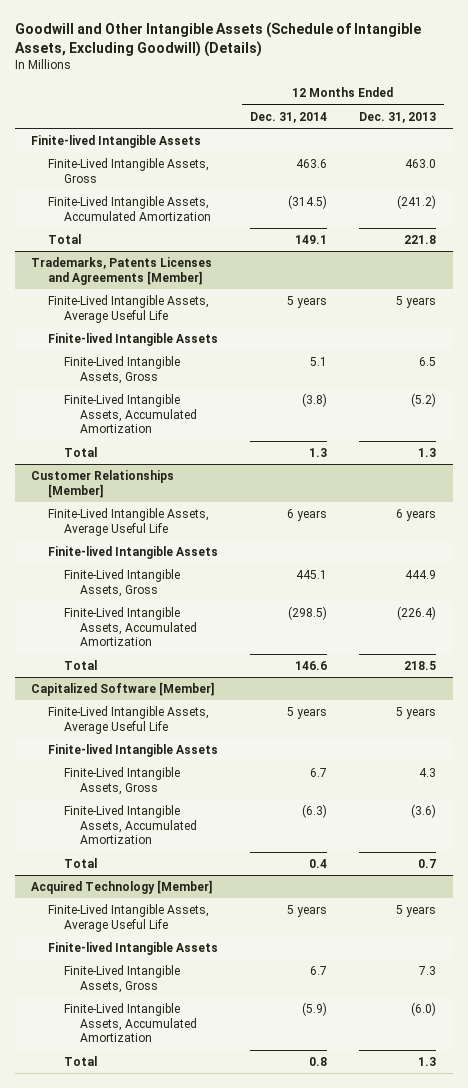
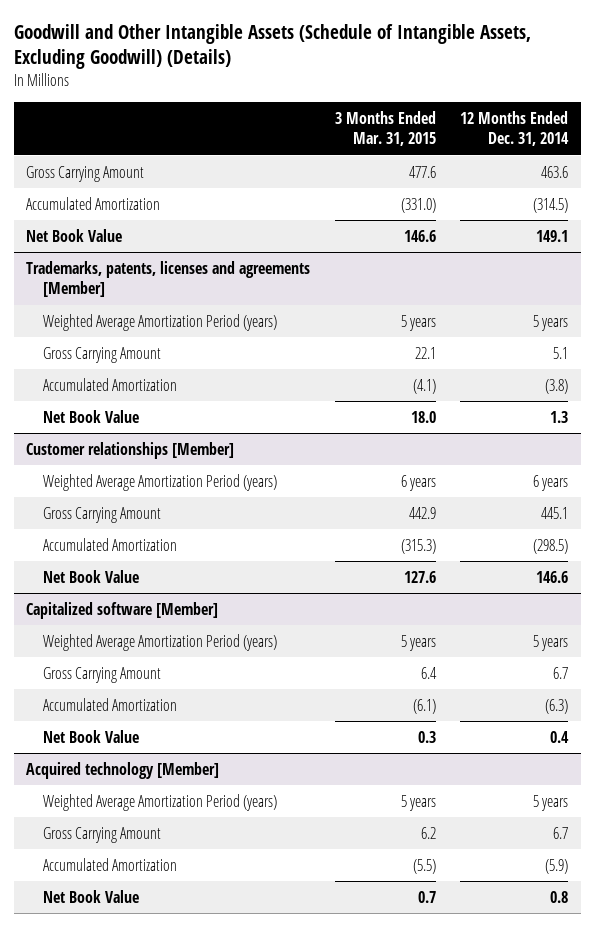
[359,111,437,123] Dec. 31, 2013 -> none
none -> [334,110,436,147] 3 Months Ended Mar. 31, 2015
[31,135,202,149] Finite-lived Intangible Assets -> none
[47,333,218,347] Finite-lived Intangible Assets -> none
[47,546,218,560] Finite-lived Intangible Assets -> none
[47,744,218,758] Finite-lived Intangible Assets -> none
[47,942,218,956] Finite-lived Intangible Assets -> none
[47,158,209,183] Finite-Lived Intangible Assets, Gross -> [26,165,145,182] Gross Carrying Amount
[47,196,211,221] Finite-Lived Intangible Assets, Accumulated Amortization -> [26,196,161,210] Accumulated Amortization
[47,234,81,245] Total -> [26,228,123,242] Net Book Value
[31,257,213,285] Trademarks, Patents Licenses and Agreements [Member] -> [26,260,311,298] Trademarks, patents, licenses and agreements [Member]
[47,295,209,323] Finite-Lived Intangible Assets, Average Useful Life -> [42,313,277,331] Weighted Average Amortization Period (years)
[63,356,180,384] Finite-Lived Intangible Assets, Gross -> [42,346,161,363] Gross Carrying Amount
[63,394,198,434] Finite-Lived Intangible Assets, Accumulated Amortization -> [42,377,177,391] Accumulated Amortization
[63,447,97,458] Total -> [42,409,139,423] Net Book Value
[31,470,175,498] Customer Relationships [Member] -> [26,441,235,459] Customer relationships [Member]
[47,508,209,536] Finite-Lived Intangible Assets, Average Useful Life -> [42,473,277,491] Weighted Average Amortization Period (years)
[63,569,180,597] Finite-Lived Intangible Assets, Gross -> [42,506,161,523] Gross Carrying Amount
[63,607,198,647] Finite-Lived Intangible Assets, Accumulated Amortization -> [42,537,177,551] Accumulated Amortization
[63,660,97,671] Total -> [42,569,139,583] Net Book Value
[31,682,215,697] Capitalized Software [Member] -> [26,601,219,619] Capitalized software [Member]
[47,706,209,734] Finite-Lived Intangible Assets, Average Useful Life -> [42,633,277,651] Weighted Average Amortization Period (years)
[63,767,180,795] Finite-Lived Intangible Assets, Gross -> [42,666,161,683] Gross Carrying Amount
[63,805,198,845] Finite-Lived Intangible Assets, Accumulated Amortization -> [42,697,177,711] Accumulated Amortization
[63,858,97,869] Total -> [42,729,139,743] Net Book Value
[31,880,213,895] Acquired Technology [Member] -> [26,761,220,779] Acquired technology [Member]
[47,904,209,932] Finite-Lived Intangible Assets, Average Useful Life -> [42,793,277,811] Weighted Average Amortization Period (years)
[63,965,180,993] Finite-Lived Intangible Assets, Gross -> [42,826,161,843] Gross Carrying Amount
[63,1003,198,1043] Finite-Lived Intangible Assets, Accumulated Amortization -> [42,857,177,871] Accumulated Amortization
[63,1056,97,1067] Total -> [42,889,139,903] Net Book Value

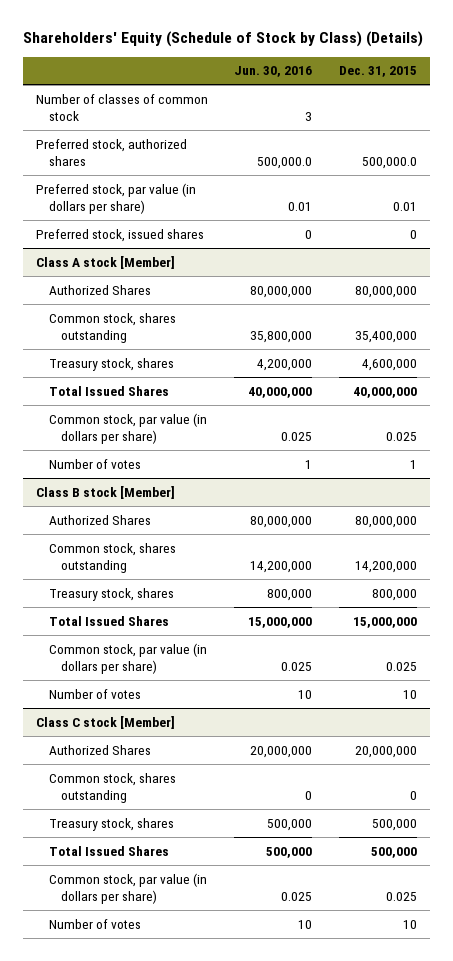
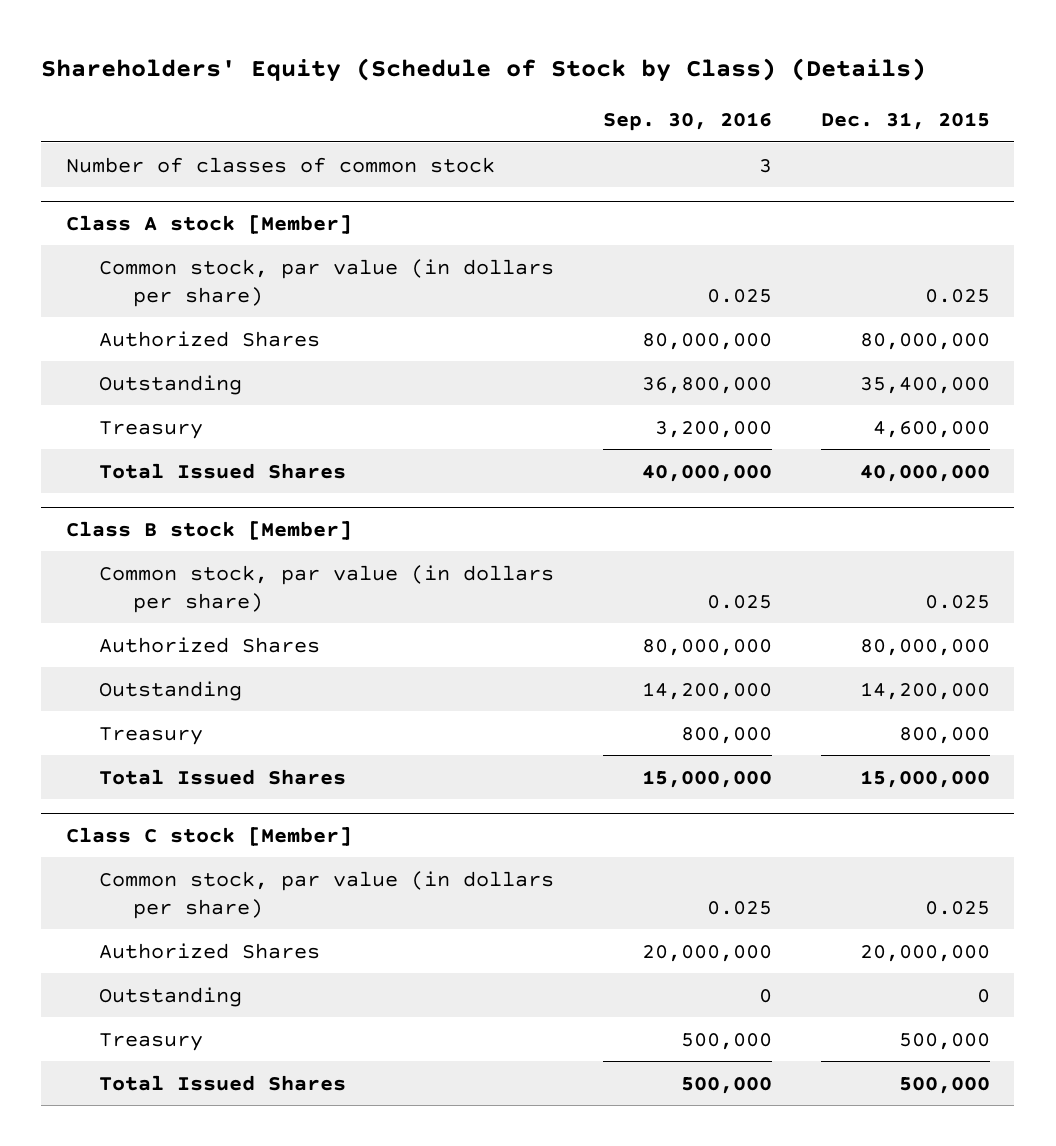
[234,66,313,78] Jun. 30, 2016 -> none
none -> [603,112,773,132] Sep. 30, 2016
[35,138,187,166] Preferred stock, authorized shares -> none
[35,182,196,214] Preferred stock, par value (in dollars per share) -> none
[35,228,204,242] Preferred stock, issued shares -> none
[48,412,207,444] Common stock, par value (in dollars per share) -> [99,258,555,307] Common stock, par value (in dollars per share)
[48,312,176,343] Common stock, shares outstanding -> [99,374,243,395] Outstanding
[48,357,174,371] Treasury stock, shares -> [99,420,204,439] Treasury
[48,458,141,469] Number of votes -> none
[48,642,207,674] Common stock, par value (in dollars per share) -> [99,564,555,613] Common stock, par value (in dollars per share)
[48,542,176,573] Common stock, shares outstanding -> [99,680,243,701] Outstanding
[48,587,174,601] Treasury stock, shares -> [99,726,204,745] Treasury
[48,688,141,699] Number of votes -> none
[48,872,207,904] Common stock, par value (in dollars per share) -> [99,870,555,919] Common stock, par value (in dollars per share)
[48,772,176,803] Common stock, shares outstanding -> [99,986,243,1007] Outstanding
[48,817,174,831] Treasury stock, shares -> [99,1032,204,1051] Treasury
[48,918,141,929] Number of votes -> none

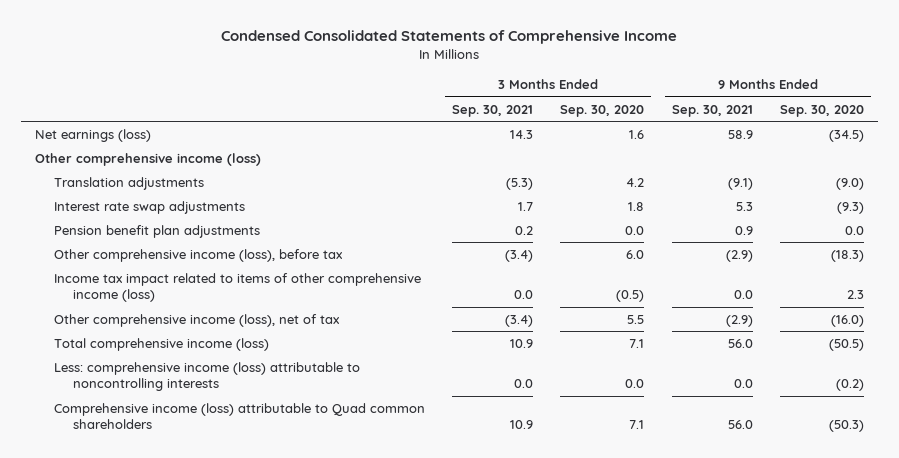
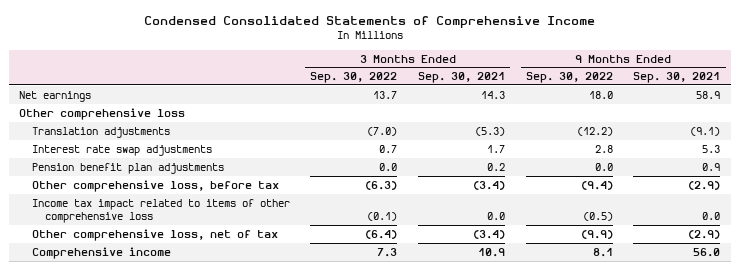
[560,104,645,117] Sep. 30, 2020 -> none
[779,104,864,117] Sep. 30, 2020 -> none
none -> [310,72,398,84] Sep. 30, 2022
none -> [525,72,613,84] Sep. 30, 2022
[34,128,151,142] Net earnings (loss) -> [19,90,92,102] Net earnings
[34,152,261,166] Other comprehensive income (loss) -> [19,107,186,120] Other comprehensive loss
[53,337,269,351] Total comprehensive income (loss) -> none
[53,361,360,392] Less: comprehensive income (loss) attributable to noncontrolling interests -> none
[53,248,343,262] Other comprehensive income (loss), before tax -> [31,179,279,192] Other comprehensive loss, before tax
[53,272,421,303] Income tax impact related to items of other comprehensive income (loss) -> [31,198,290,224] Income tax impact related to items of other comprehensive loss
[53,313,340,327] Other comprehensive income (loss), net of tax -> [31,228,278,241] Other comprehensive loss, net of tax
[53,402,425,430] Comprehensive income (loss) attributable to Quad common shareholders -> [31,246,171,259] Comprehensive income

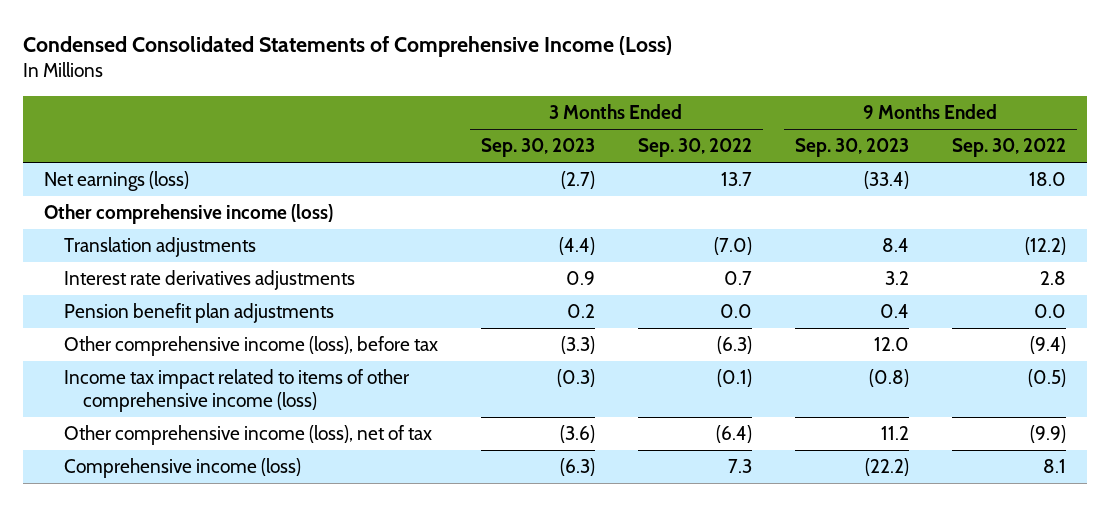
[143,16,595,29] Condensed Consolidated Statements of Comprehensive Income -> [22,36,672,58] Condensed Consolidated Statements of Comprehensive Income (Loss)
[418,72,506,84] Sep. 30, 2021 -> none
[633,72,721,84] Sep. 30, 2021 -> none
none -> [480,138,595,158] Sep. 30, 2023
none -> [794,138,909,158] Sep. 30, 2023
[19,90,92,102] Net earnings -> [44,171,190,192] Net earnings (loss)
[19,107,186,120] Other comprehensive loss -> [44,204,334,225] Other comprehensive income (loss)
[31,144,212,156] Interest rate swap adjustments -> [63,270,355,291] Interest rate derivatives adjustments
[31,179,279,192] Other comprehensive loss, before tax -> [63,336,438,357] Other comprehensive income (loss), before tax
[31,198,290,224] Income tax impact related to items of other comprehensive loss -> [63,369,410,412] Income tax impact related to items of other comprehensive income (loss)
[31,228,278,241] Other comprehensive loss, net of tax -> [63,425,432,446] Other comprehensive income (loss), net of tax
[31,246,171,259] Comprehensive income -> [63,458,301,479] Comprehensive income (loss)

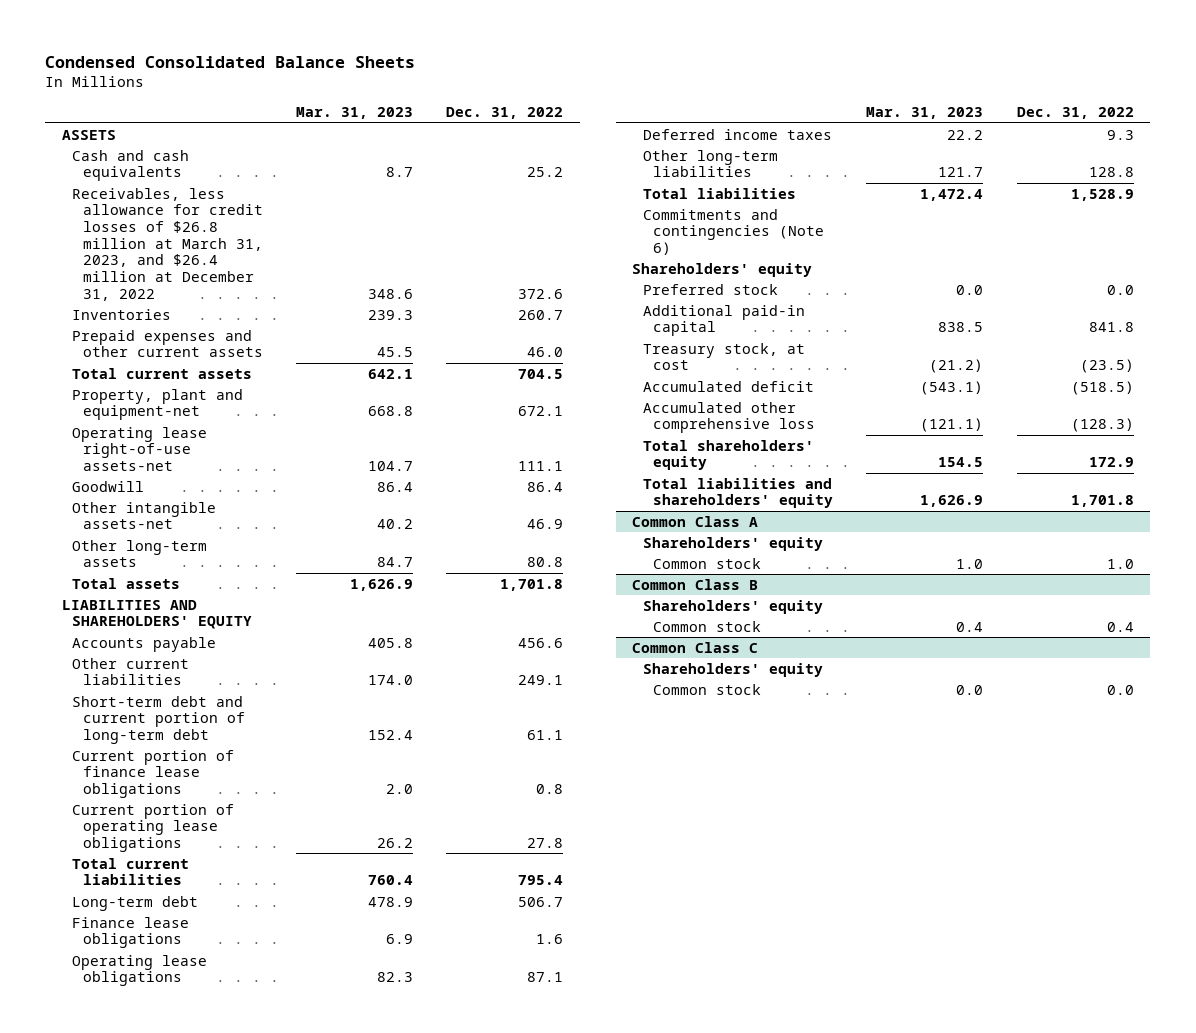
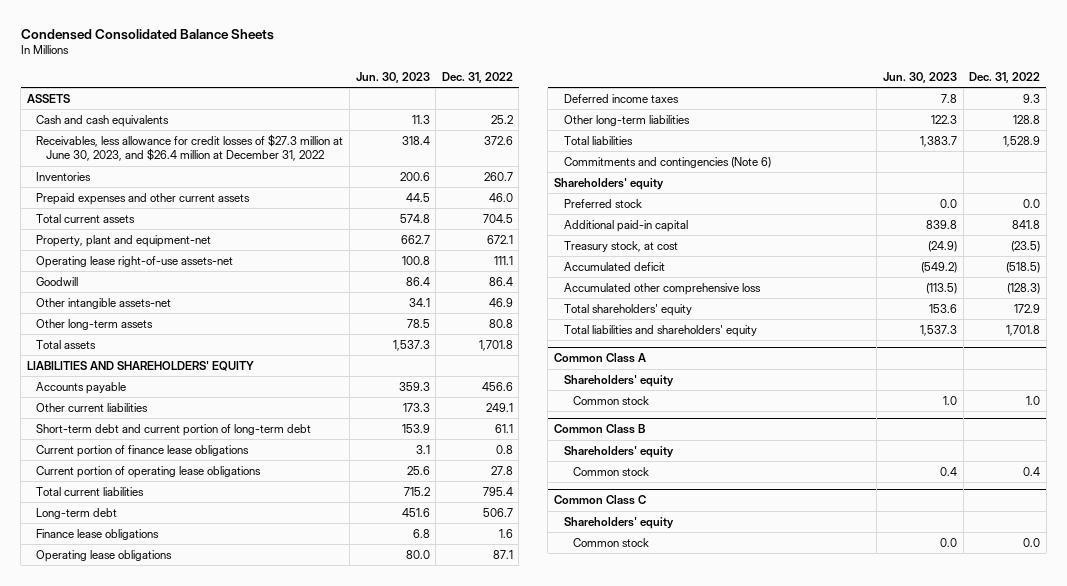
[295,107,413,120] Mar. 31, 2023 -> none
none -> [355,71,430,83] Jun. 30, 2023
[72,187,263,301] Receivables, less allowance for credit losses of $26.8 million at March 31, 2023, and $26.4 million at December 31, 2022 -> [36,133,344,162] Receivables, less allowance for credit losses of $27.3 million at June 30, 2023, and $26.4 million at December 31, 2022

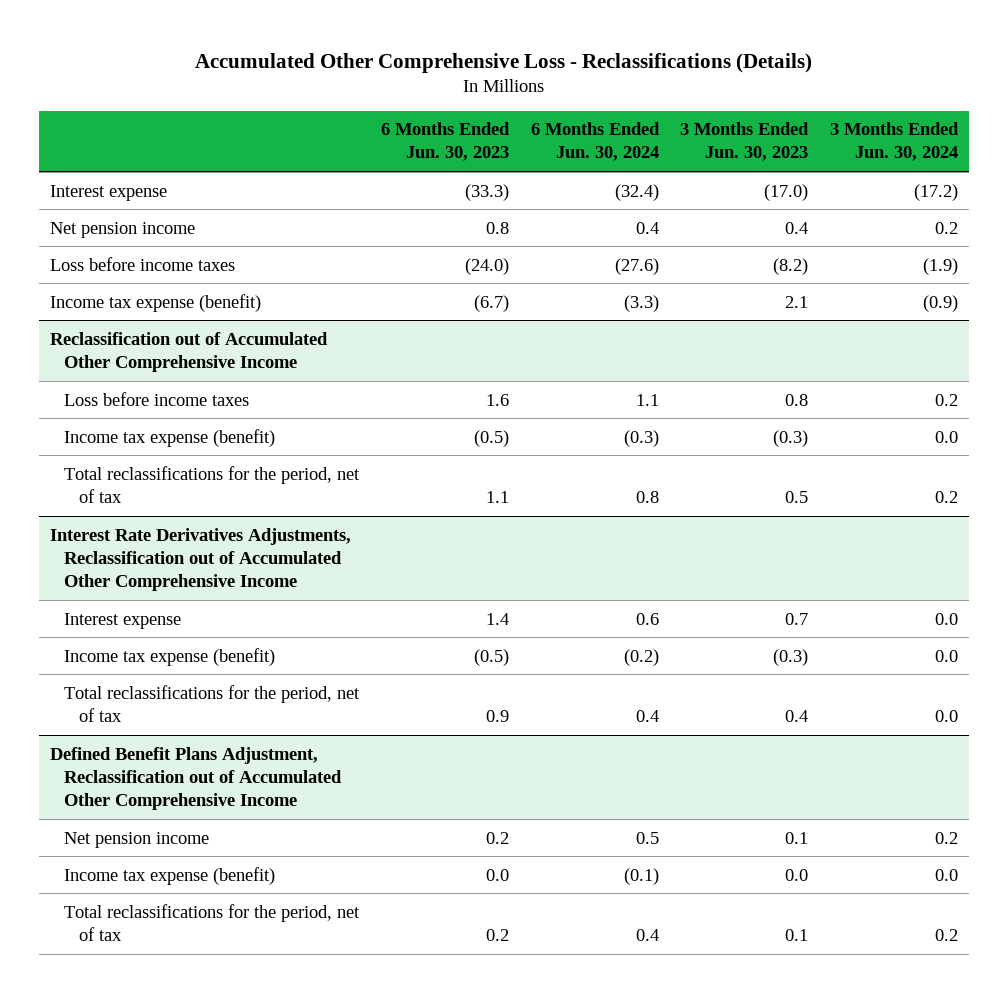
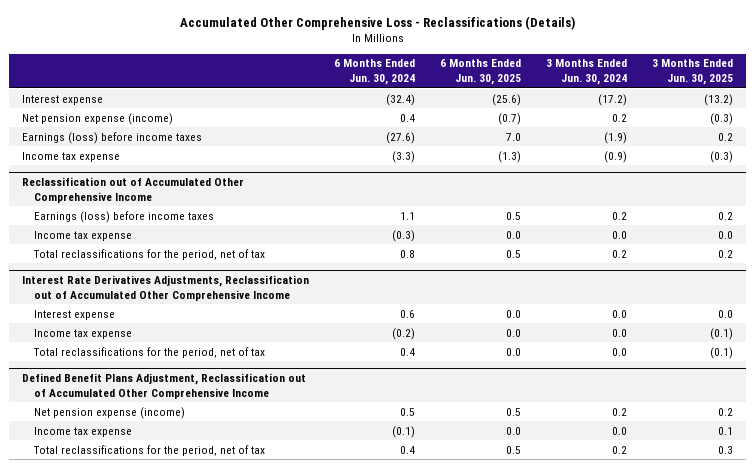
[381,122,511,162] 6 Months Ended Jun. 30, 2023 -> none
[680,122,810,162] 3 Months Ended Jun. 30, 2023 -> none
none -> [440,59,522,86] 6 Months Ended Jun. 30, 2025
none -> [652,59,734,86] 3 Months Ended Jun. 30, 2025
[50,221,196,238] Net pension income -> [21,112,173,125] Net pension expense (income)
[50,256,236,271] Loss before income taxes -> [21,131,202,144] Earnings (loss) before income taxes
[50,293,262,312] Income tax expense (benefit) -> [21,151,120,162] Income tax expense
[64,391,250,406] Loss before income taxes -> [34,210,215,223] Earnings (loss) before income taxes
[64,428,276,447] Income tax expense (benefit) -> [34,230,133,241] Income tax expense
[64,647,276,666] Income tax expense (benefit) -> [34,328,133,339] Income tax expense
[64,831,210,848] Net pension income -> [34,406,186,419] Net pension expense (income)
[64,866,276,885] Income tax expense (benefit) -> [34,426,133,437] Income tax expense

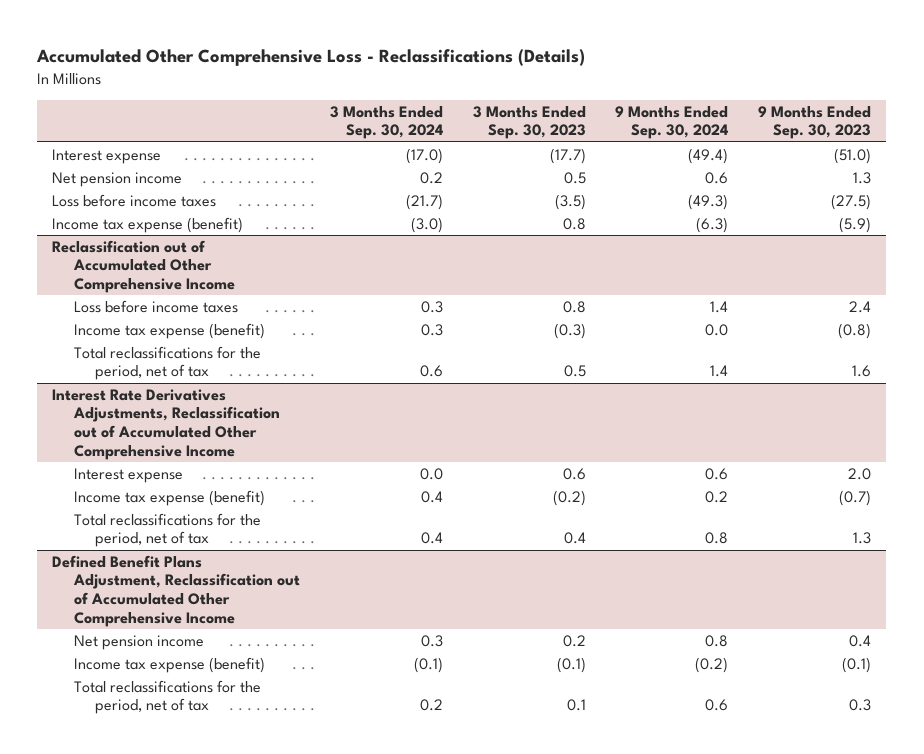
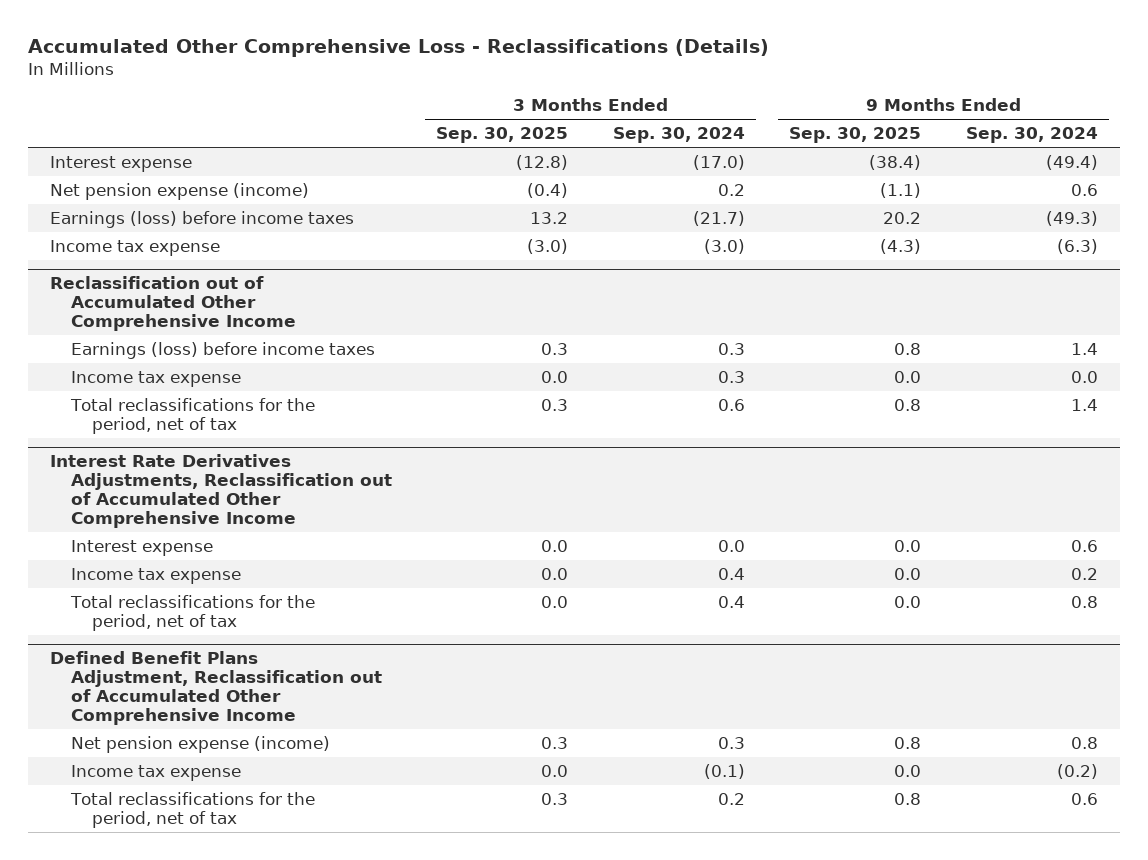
[472,105,586,140] 3 Months Ended Sep. 30, 2023 -> none
[758,105,872,140] 9 Months Ended Sep. 30, 2023 -> none
none -> [436,127,569,144] Sep. 30, 2025
none -> [789,127,922,144] Sep. 30, 2025
[52,171,183,187] Net pension income -> [49,182,309,200] Net pension expense (income)
[52,193,217,207] Loss before income taxes -> [49,210,354,228] Earnings (loss) before income taxes
[52,216,244,233] Income tax expense (benefit) -> [49,239,220,256] Income tax expense
[73,299,238,313] Loss before income taxes -> [70,341,375,359] Earnings (loss) before income taxes
[73,322,265,339] Income tax expense (benefit) -> [70,370,241,387] Income tax expense
[73,489,265,506] Income tax expense (benefit) -> [70,567,241,584] Income tax expense
[73,634,204,650] Net pension income -> [70,735,330,753] Net pension expense (income)
[73,656,265,673] Income tax expense (benefit) -> [70,764,241,781] Income tax expense

